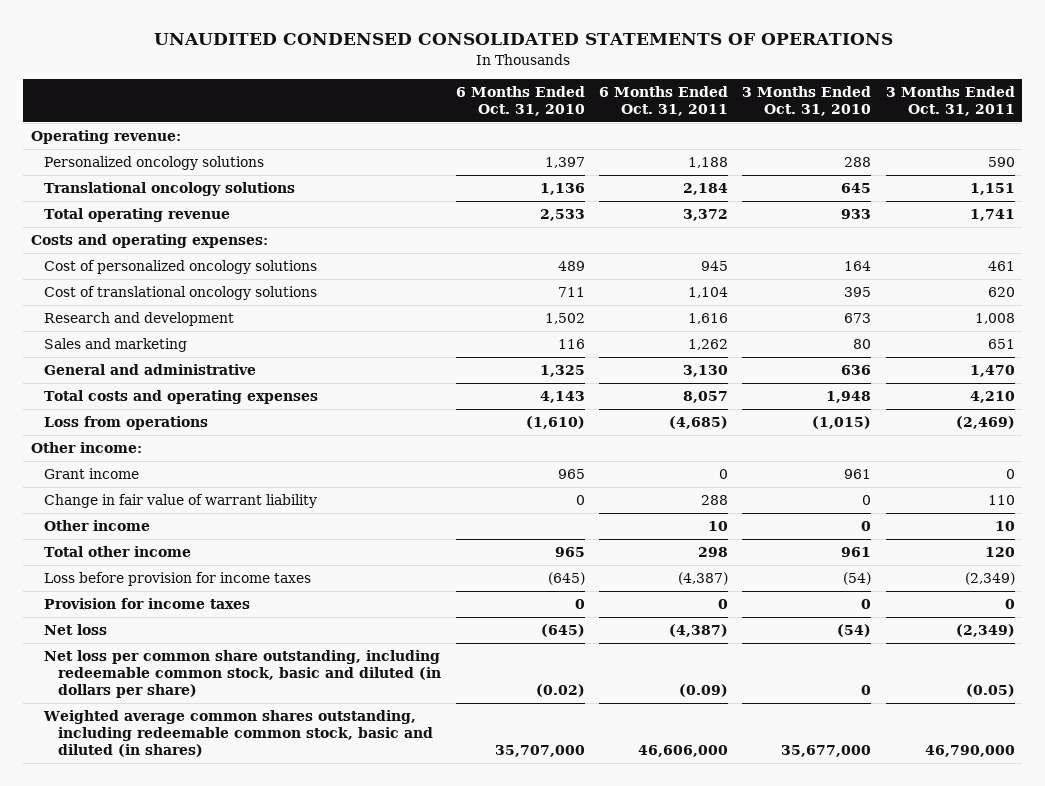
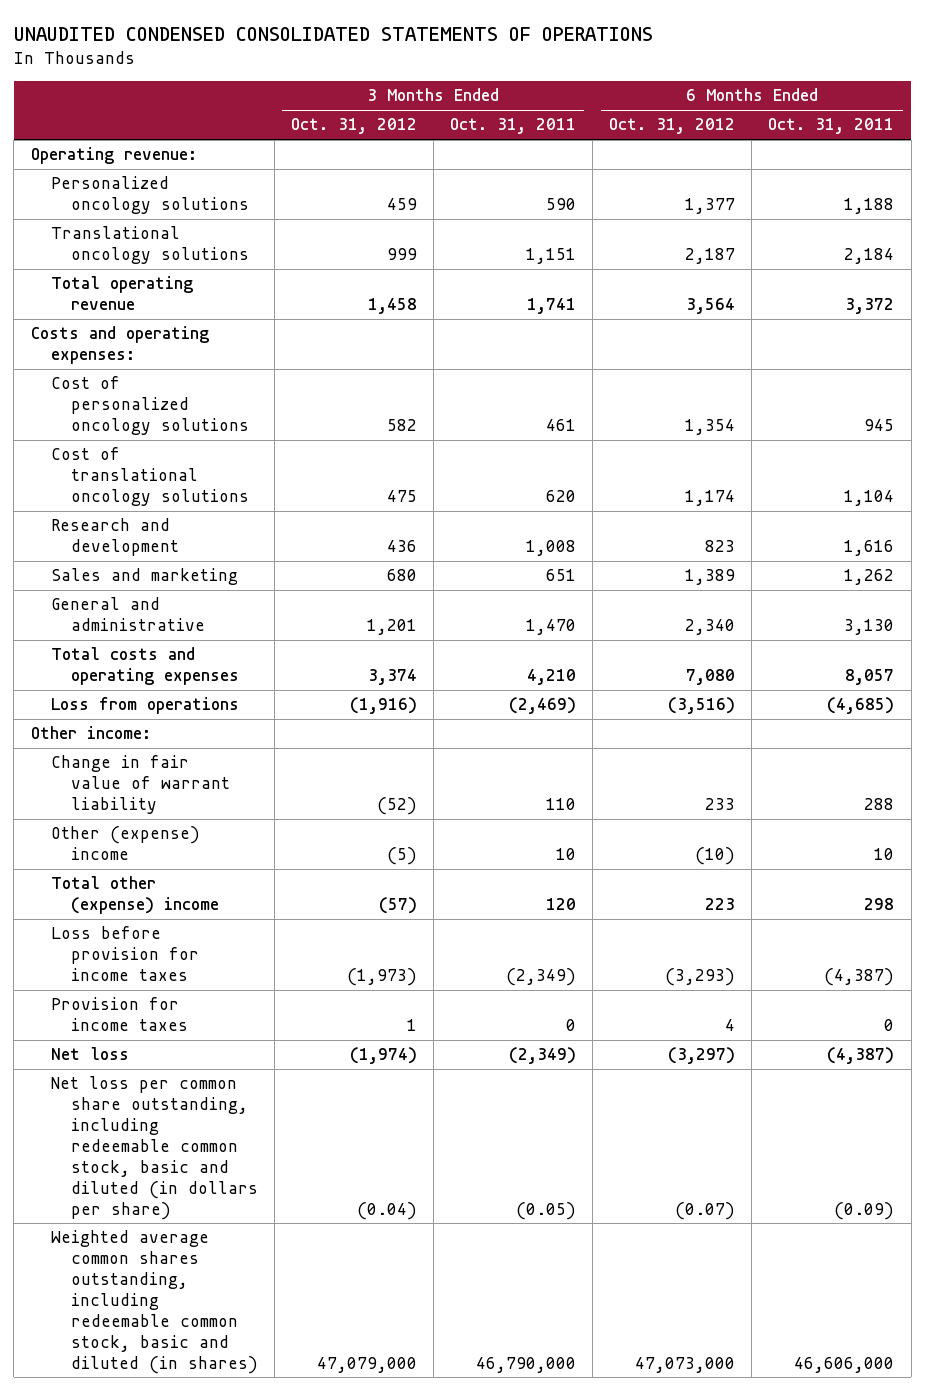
[455,86,585,116] 6 Months Ended Oct. 31, 2010 -> none
[742,86,872,116] 3 Months Ended Oct. 31, 2010 -> none
none -> [290,118,417,135] Oct. 31, 2012
none -> [609,118,736,135] Oct. 31, 2012
[44,468,140,480] Grant income -> none
[44,520,151,532] Other income -> [50,826,200,861] Other (expense) income
[44,546,192,558] Total other income -> [50,876,219,915] Total other (expense) income

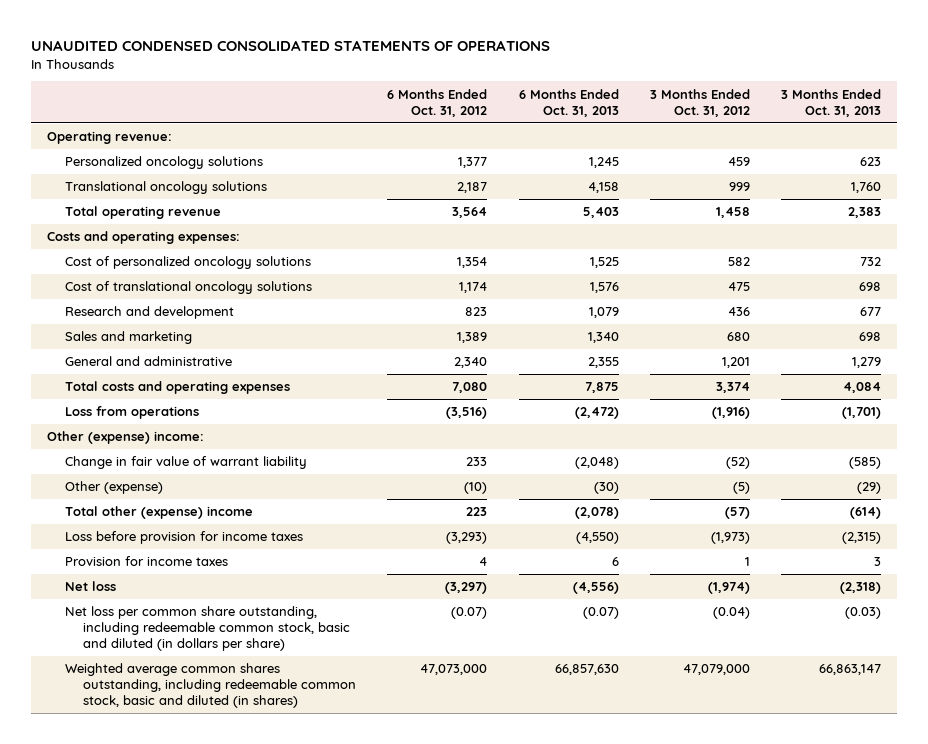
[449,118,576,135] Oct. 31, 2011 -> none
[768,118,895,135] Oct. 31, 2011 -> none
none -> [518,88,619,117] 6 Months Ended Oct. 31, 2013
none -> [781,88,882,117] 3 Months Ended Oct. 31, 2013
[30,726,151,740] Other income: -> [47,431,205,445] Other (expense) income:
[50,826,200,861] Other (expense) income -> [64,481,163,495] Other (expense)

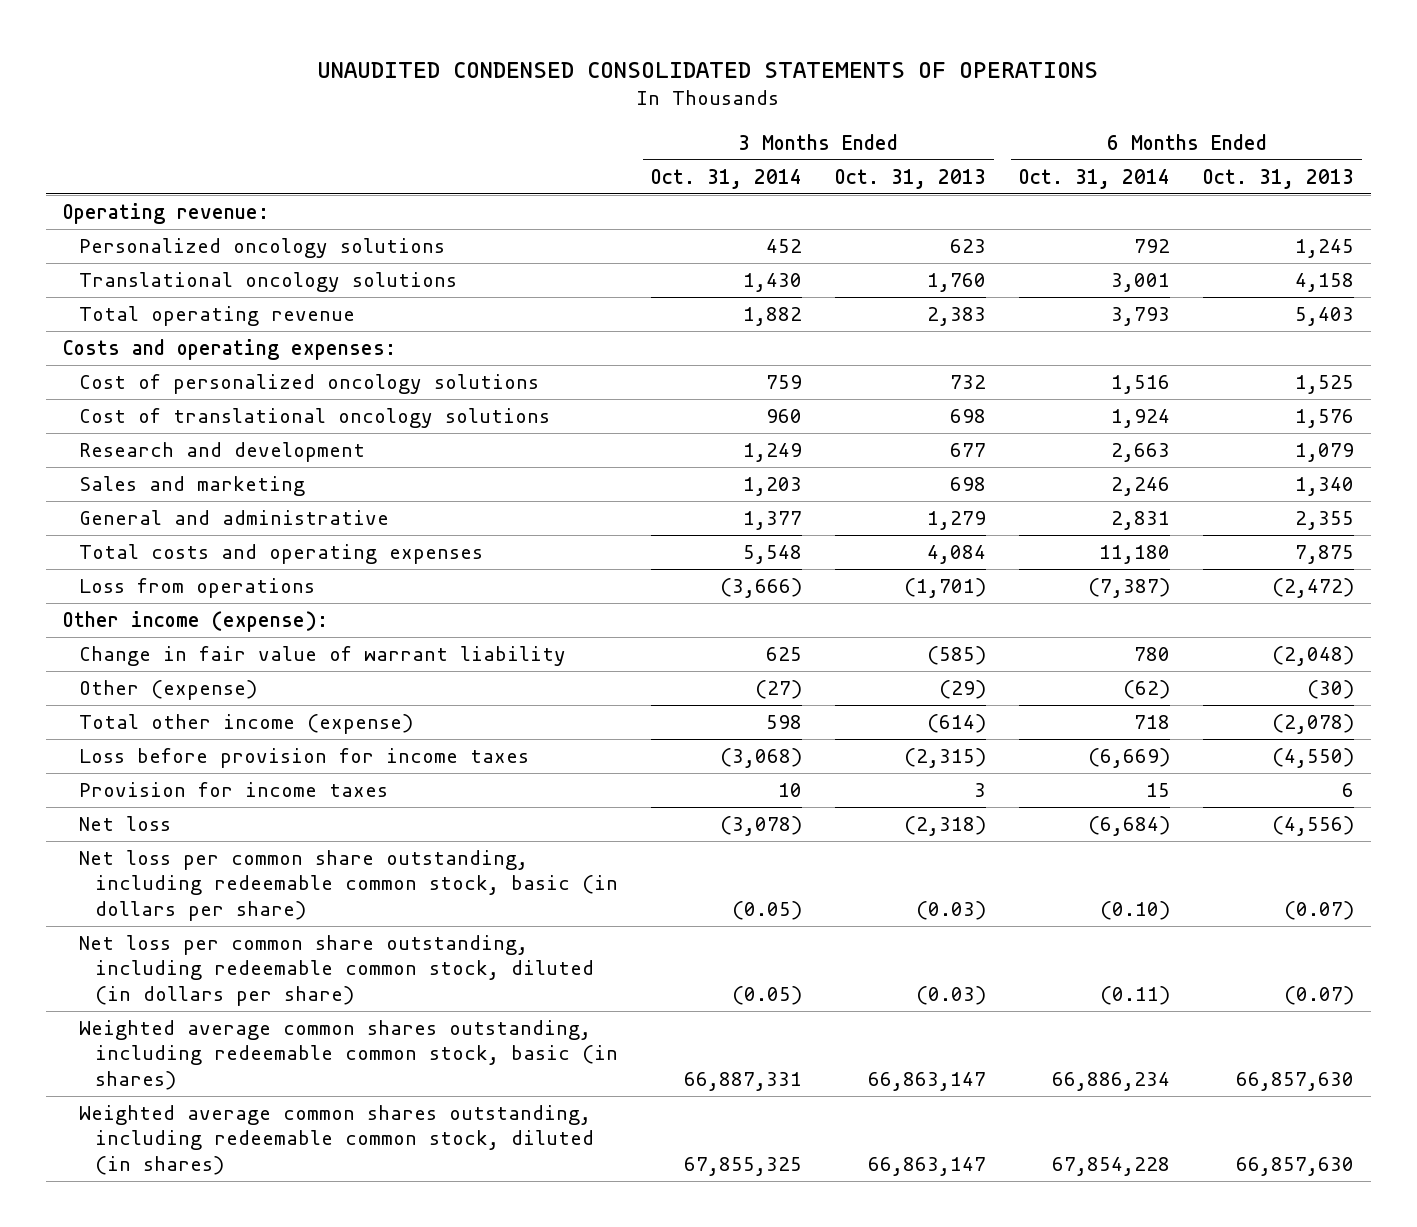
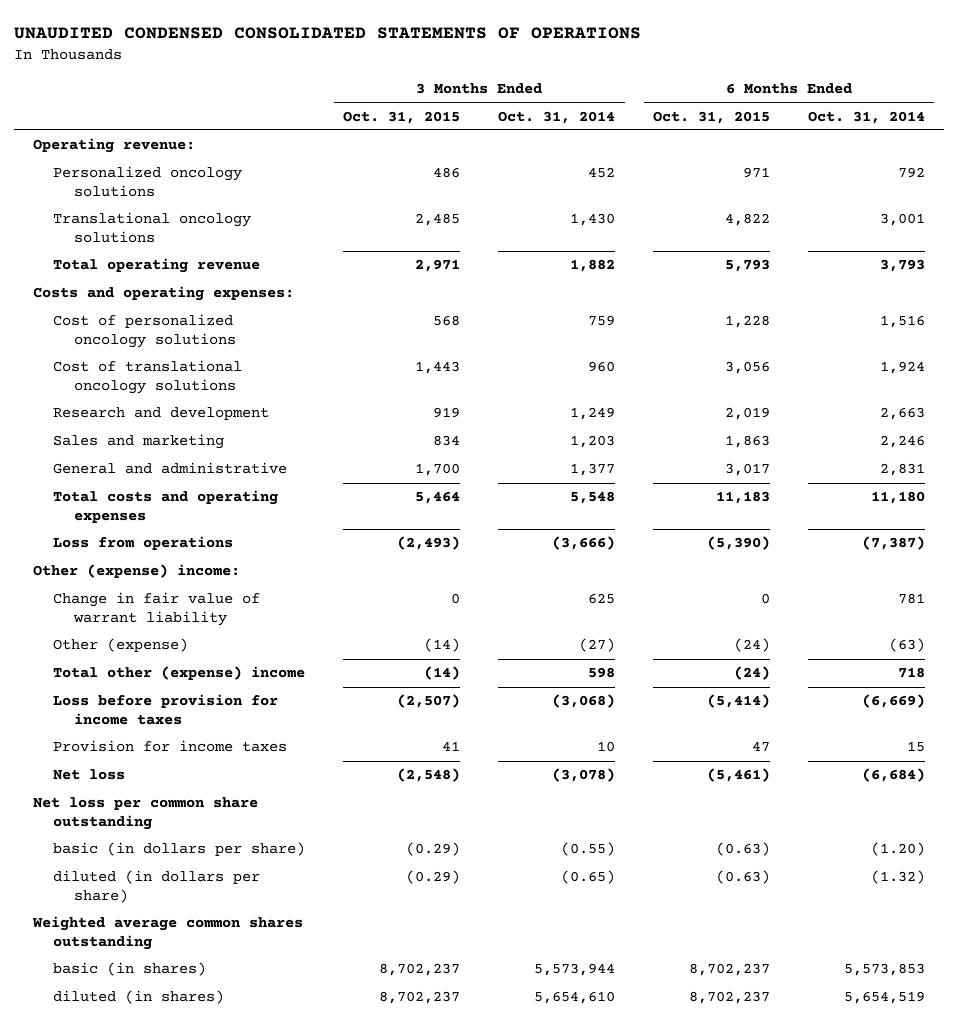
[835,168,987,189] Oct. 31, 2013 -> none
[1203,168,1355,189] Oct. 31, 2013 -> none
none -> [343,110,461,124] Oct. 31, 2015
none -> [653,110,771,124] Oct. 31, 2015
[62,611,328,633] Other income (expense): -> [32,564,240,579] Other (expense) income:
[1134,647,1171,662] 780 -> [897,593,925,605] 781
[1123,680,1171,700] (62) -> [888,638,925,653] (63)
[78,714,413,735] Total other income (expense) -> [53,666,306,681] Total other (expense) income
none -> [32,797,258,830] Net loss per common share outstanding
[78,850,618,921] Net loss per common share outstanding, including redeemable common stock, basic (in dollars per share) -> [53,842,306,857] basic (in dollars per share)
[731,900,802,920] (0.05) -> [561,842,616,857] (0.55)
[1100,900,1171,920] (0.10) -> [870,842,925,857] (1.20)
[78,935,594,1006] Net loss per common share outstanding, including redeemable common stock, diluted (in dollars per share) -> [53,870,261,903] diluted (in dollars per share)
[731,985,802,1005] (0.05) -> [561,870,616,885] (0.65)
[1100,985,1171,1005] (0.11) -> [870,870,925,885] (1.32)
none -> [31,916,303,950] Weighted average common shares outstanding
[78,1020,618,1090] Weighted average common shares outstanding, including redeemable common stock, basic (in shares) -> [53,962,207,977] basic (in shares)
[683,1071,802,1091] 66,887,331 -> [534,963,616,977] 5,573,944
[1052,1071,1171,1091] 66,886,234 -> [843,963,925,977] 5,573,853
[78,1105,594,1175] Weighted average common shares outstanding, including redeemable common stock, diluted (in shares) -> [53,990,225,1005] diluted (in shares)
[683,1156,802,1176] 67,855,325 -> [534,991,616,1005] 5,654,610
[1052,1156,1171,1176] 67,854,228 -> [843,991,925,1005] 5,654,519

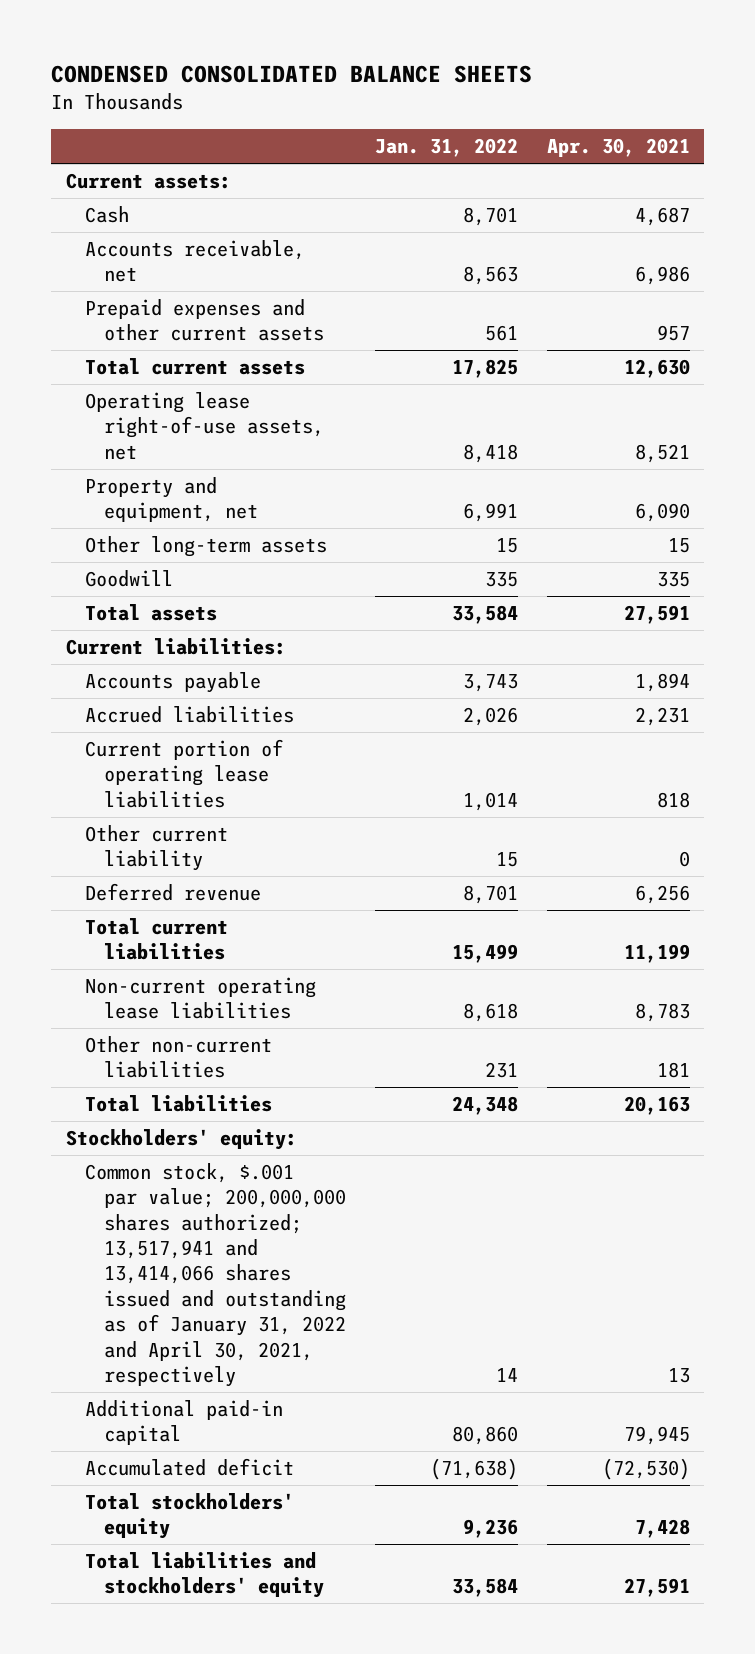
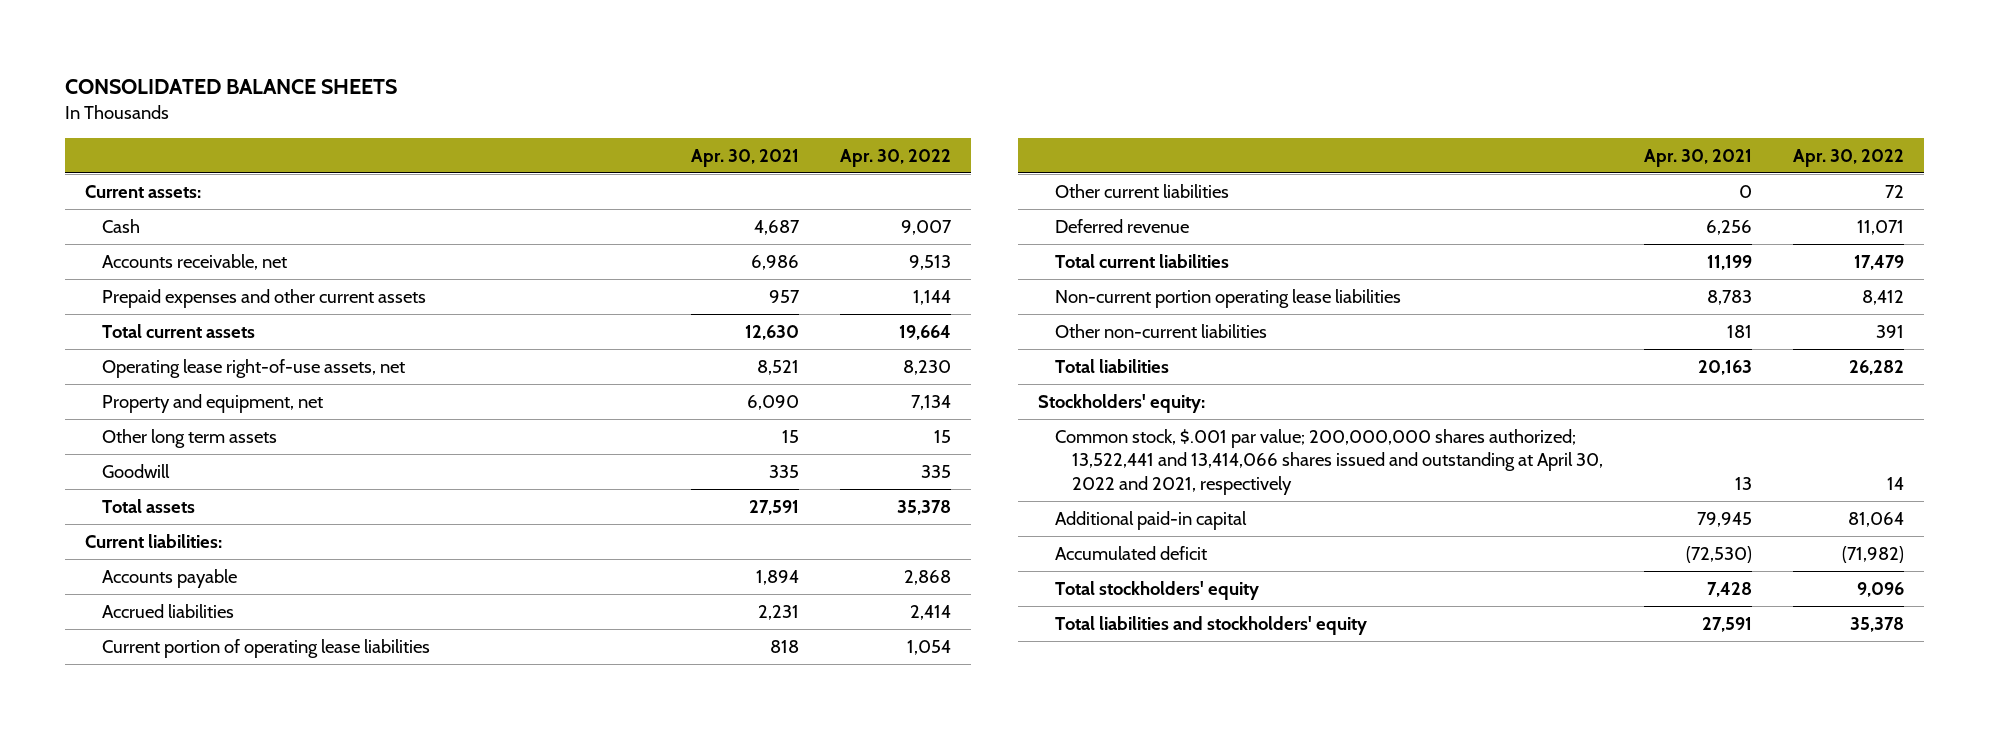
[51,65,533,84] CONDENSED CONSOLIDATED BALANCE SHEETS -> [64,78,397,94] CONSOLIDATED BALANCE SHEETS
[374,138,518,158] Jan. 31, 2022 -> none
none -> [839,148,951,167] Apr. 30, 2022
[84,535,327,557] Other long-term assets -> [101,429,277,449] Other long term assets
[84,824,228,872] Other current liability -> [1054,184,1229,199] Other current liabilities
[84,976,316,1020] Non-current operating lease liabilities -> [1054,289,1401,309] Non-current portion operating lease liabilities
[84,1162,346,1388] Common stock, $.001 par value; 200,000,000 shares authorized; 13,517,941 and 13,414,066 shares issued and outstanding as of January 31, 2022 and April 30, 2021, respectively -> [1054,429,1603,495] Common stock, $.001 par value; 200,000,000 shares authorized; 13,522,441 and 13,414,066 shares issued and outstanding at April 30, 2022 and 2021, respectively

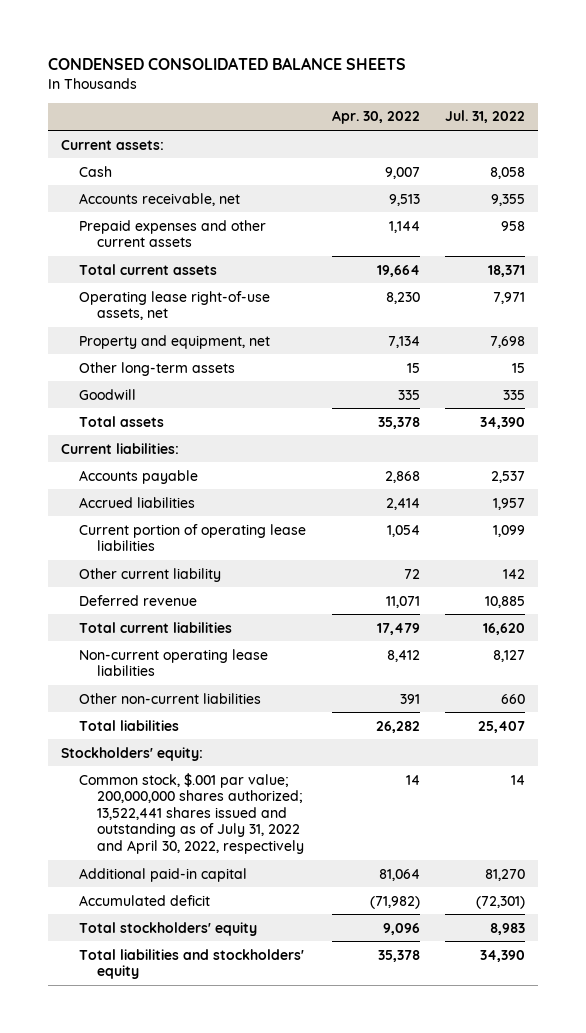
[64,78,397,94] CONSOLIDATED BALANCE SHEETS -> [48,56,407,70] CONDENSED CONSOLIDATED BALANCE SHEETS
[690,148,799,167] Apr. 30, 2021 -> none
none -> [445,110,526,124] Jul. 31, 2022
[101,429,277,449] Other long term assets -> [78,361,235,376] Other long-term assets
[1054,184,1229,199] Other current liabilities -> [78,567,221,582] Other current liability
[1054,289,1401,309] Non-current portion operating lease liabilities -> [78,648,268,677] Non-current operating lease liabilities
[1054,429,1603,495] Common stock, $.001 par value; 200,000,000 shares authorized; 13,522,441 and 13,414,066 shares issued and outstanding at April 30, 2022 and 2021, respectively -> [78,772,305,854] Common stock, $.001 par value; 200,000,000 shares authorized; 13,522,441 shares issued and outstanding as of July 31, 2022 and April 30, 2022, respectively

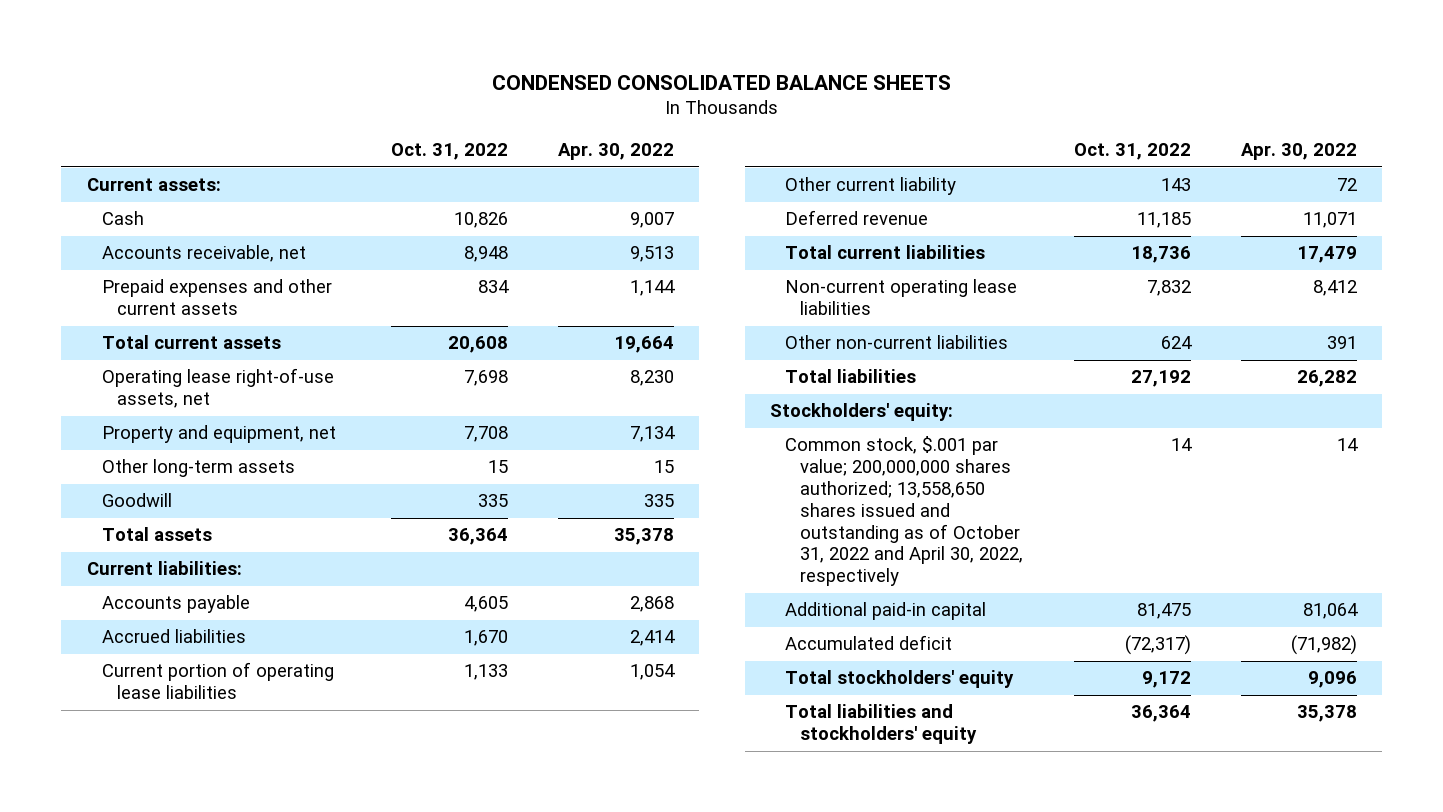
[445,110,526,124] Jul. 31, 2022 -> none
none -> [390,143,508,161] Oct. 31, 2022
[78,772,305,854] Common stock, $.001 par value; 200,000,000 shares authorized; 13,522,441 shares issued and outstanding as of July 31, 2022 and April 30, 2022, respectively -> [785,436,1024,587] Common stock, $.001 par value; 200,000,000 shares authorized; 13,558,650 shares issued and outstanding as of October 31, 2022 and April 30, 2022, respectively

